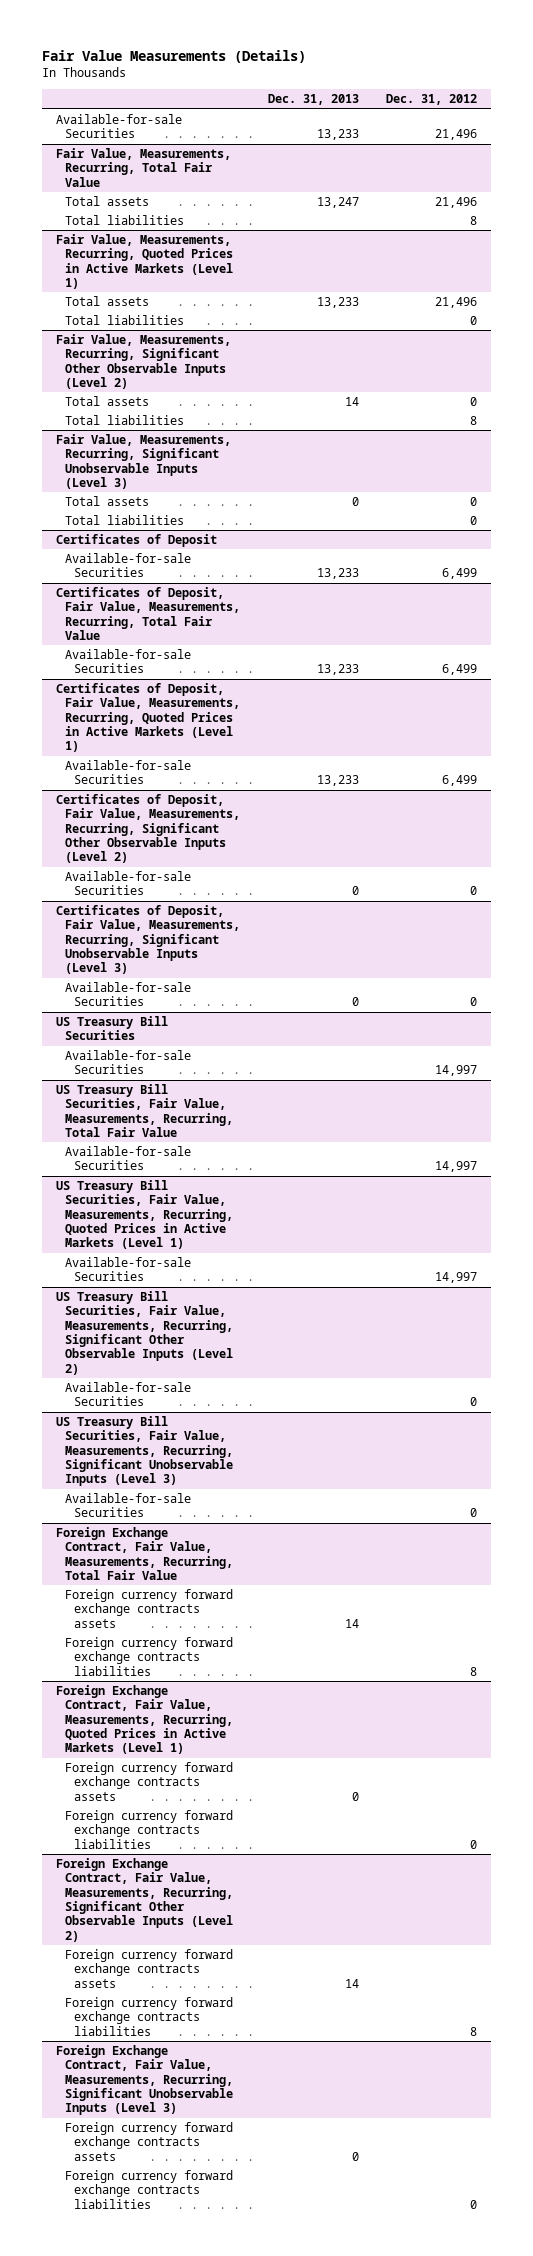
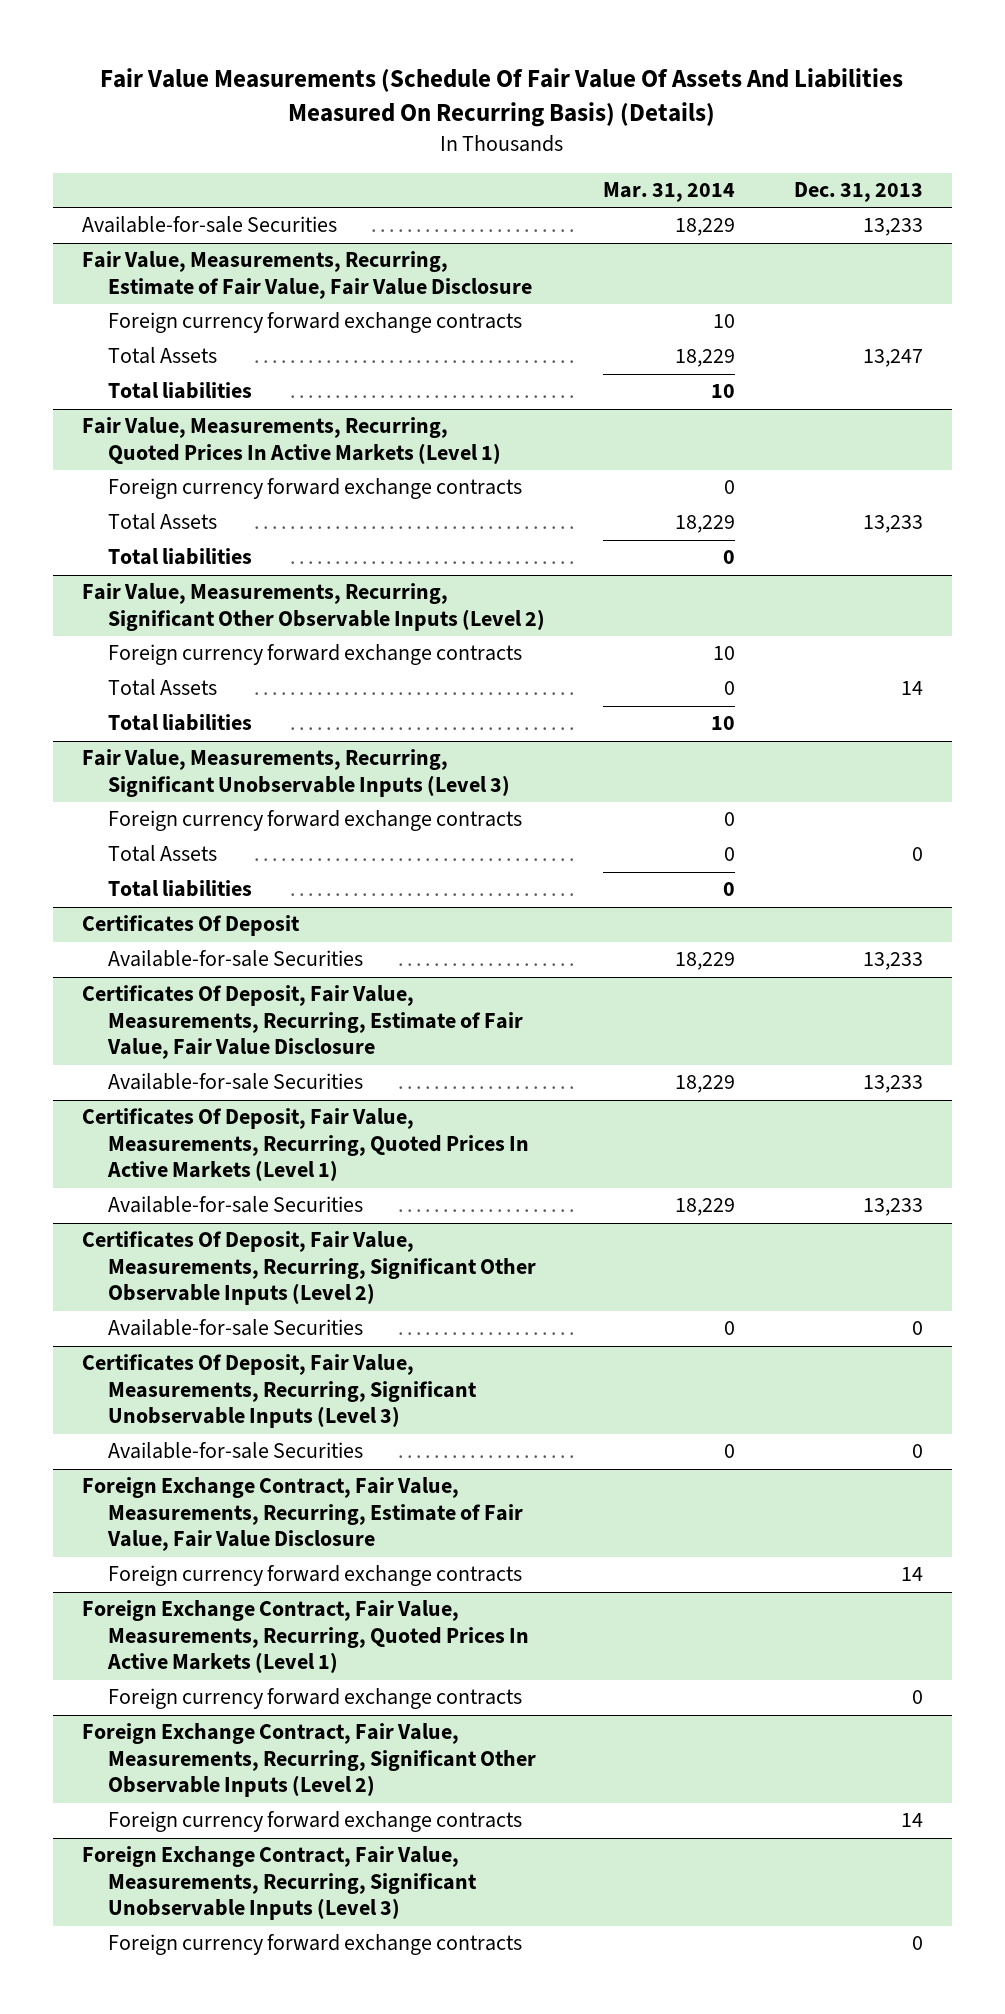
[41,49,306,63] Fair Value Measurements (Details) -> [100,67,904,127] Fair Value Measurements (Schedule Of Fair Value Of Assets And Liabilities Measured On Recurring Basis) (Details)
[386,94,478,106] Dec. 31, 2012 -> none
none -> [603,181,736,202] Mar. 31, 2014
[55,148,231,187] Fair Value, Measurements, Recurring, Total Fair Value -> [81,251,533,299] Fair Value, Measurements, Recurring, Estimate of Fair Value, Fair Value Disclosure
none -> [108,312,523,334] Foreign currency forward exchange contracts
[64,196,149,207] Total assets -> [108,347,218,365] Total Assets
[55,234,233,289] Fair Value, Measurements, Recurring, Quoted Prices in Active Markets (Level 1) -> [81,417,502,464] Fair Value, Measurements, Recurring, Quoted Prices In Active Markets (Level 1)
none -> [108,478,523,500] Foreign currency forward exchange contracts
[64,296,149,307] Total assets -> [108,513,218,531] Total Assets
none -> [108,644,523,666] Foreign currency forward exchange contracts
[64,396,149,407] Total assets -> [108,679,218,697] Total Assets
none -> [108,810,523,832] Foreign currency forward exchange contracts
[64,496,149,507] Total assets -> [108,845,218,863] Total Assets
[55,534,217,548] Certificates of Deposit -> [81,915,300,937] Certificates Of Deposit
[55,587,240,640] Certificates of Deposit, Fair Value, Measurements, Recurring, Total Fair Value -> [81,985,524,1060] Certificates Of Deposit, Fair Value, Measurements, Recurring, Estimate of Fair Value, Fair Value Disclosure
[55,683,240,753] Certificates of Deposit, Fair Value, Measurements, Recurring, Quoted Prices in Active Markets (Level 1) -> [81,1108,530,1182] Certificates Of Deposit, Fair Value, Measurements, Recurring, Quoted Prices In Active Markets (Level 1)
[55,794,240,864] Certificates of Deposit, Fair Value, Measurements, Recurring, Significant Other Observable Inputs (Level 2) -> [81,1231,537,1306] Certificates Of Deposit, Fair Value, Measurements, Recurring, Significant Other Observable Inputs (Level 2)
[55,905,240,975] Certificates of Deposit, Fair Value, Measurements, Recurring, Significant Unobservable Inputs (Level 3) -> [81,1354,478,1429] Certificates Of Deposit, Fair Value, Measurements, Recurring, Significant Unobservable Inputs (Level 3)
[55,1016,168,1041] US Treasury Bill Securities -> none
[64,1050,191,1075] Available-for-sale Securities -> none
[55,1084,233,1137] US Treasury Bill Securities, Fair Value, Measurements, Recurring, Total Fair Value -> none
[64,1146,191,1171] Available-for-sale Securities -> none
[55,1180,233,1250] US Treasury Bill Securities, Fair Value, Measurements, Recurring, Quoted Prices in Active Markets (Level 1) -> none
[64,1257,191,1282] Available-for-sale Securities -> none
[55,1291,233,1375] US Treasury Bill Securities, Fair Value, Measurements, Recurring, Significant Other Observable Inputs (Level 2) -> none
[64,1382,191,1407] Available-for-sale Securities -> none
[55,1416,233,1487] US Treasury Bill Securities, Fair Value, Measurements, Recurring, Significant Unobservable Inputs (Level 3) -> none
[64,1493,191,1518] Available-for-sale Securities -> none
[64,1637,233,1676] Foreign currency forward exchange contracts liabilities -> none
[64,1810,233,1849] Foreign currency forward exchange contracts liabilities -> none
[55,1527,233,1580] Foreign Exchange Contract, Fair Value, Measurements, Recurring, Total Fair Value -> [81,1477,524,1552] Foreign Exchange Contract, Fair Value, Measurements, Recurring, Estimate of Fair Value, Fair Value Disclosure
[64,1589,233,1628] Foreign currency forward exchange contracts assets -> [108,1565,523,1587] Foreign currency forward exchange contracts
[55,1685,233,1755] Foreign Exchange Contract, Fair Value, Measurements, Recurring, Quoted Prices in Active Markets (Level 1) -> [81,1600,530,1674] Foreign Exchange Contract, Fair Value, Measurements, Recurring, Quoted Prices In Active Markets (Level 1)
[64,1762,233,1801] Foreign currency forward exchange contracts assets -> [108,1688,523,1710] Foreign currency forward exchange contracts
[64,1997,233,2036] Foreign currency forward exchange contracts liabilities -> none
[64,1949,233,1988] Foreign currency forward exchange contracts assets -> [108,1811,523,1833] Foreign currency forward exchange contracts
[64,2170,233,2209] Foreign currency forward exchange contracts liabilities -> none
[64,2122,233,2161] Foreign currency forward exchange contracts assets -> [108,1934,523,1956] Foreign currency forward exchange contracts

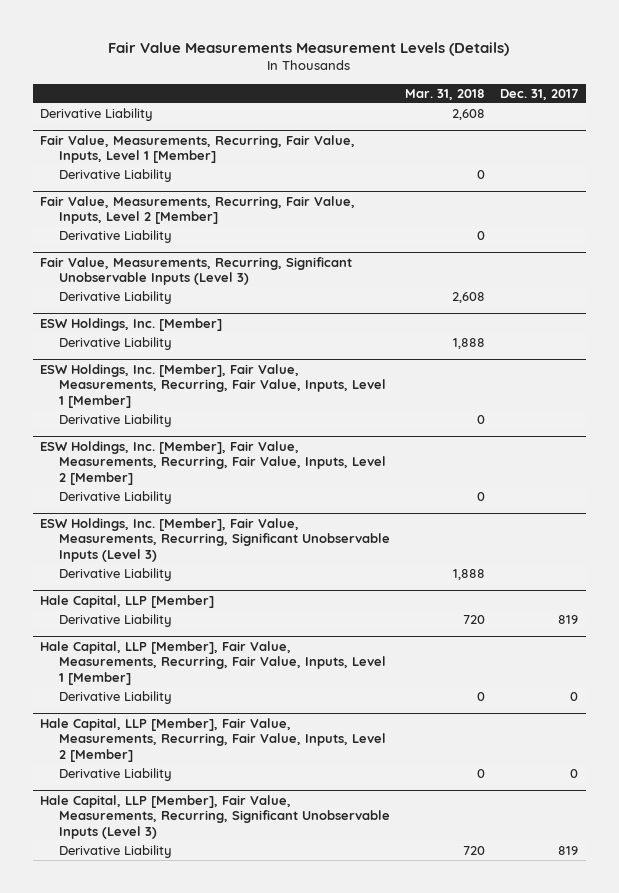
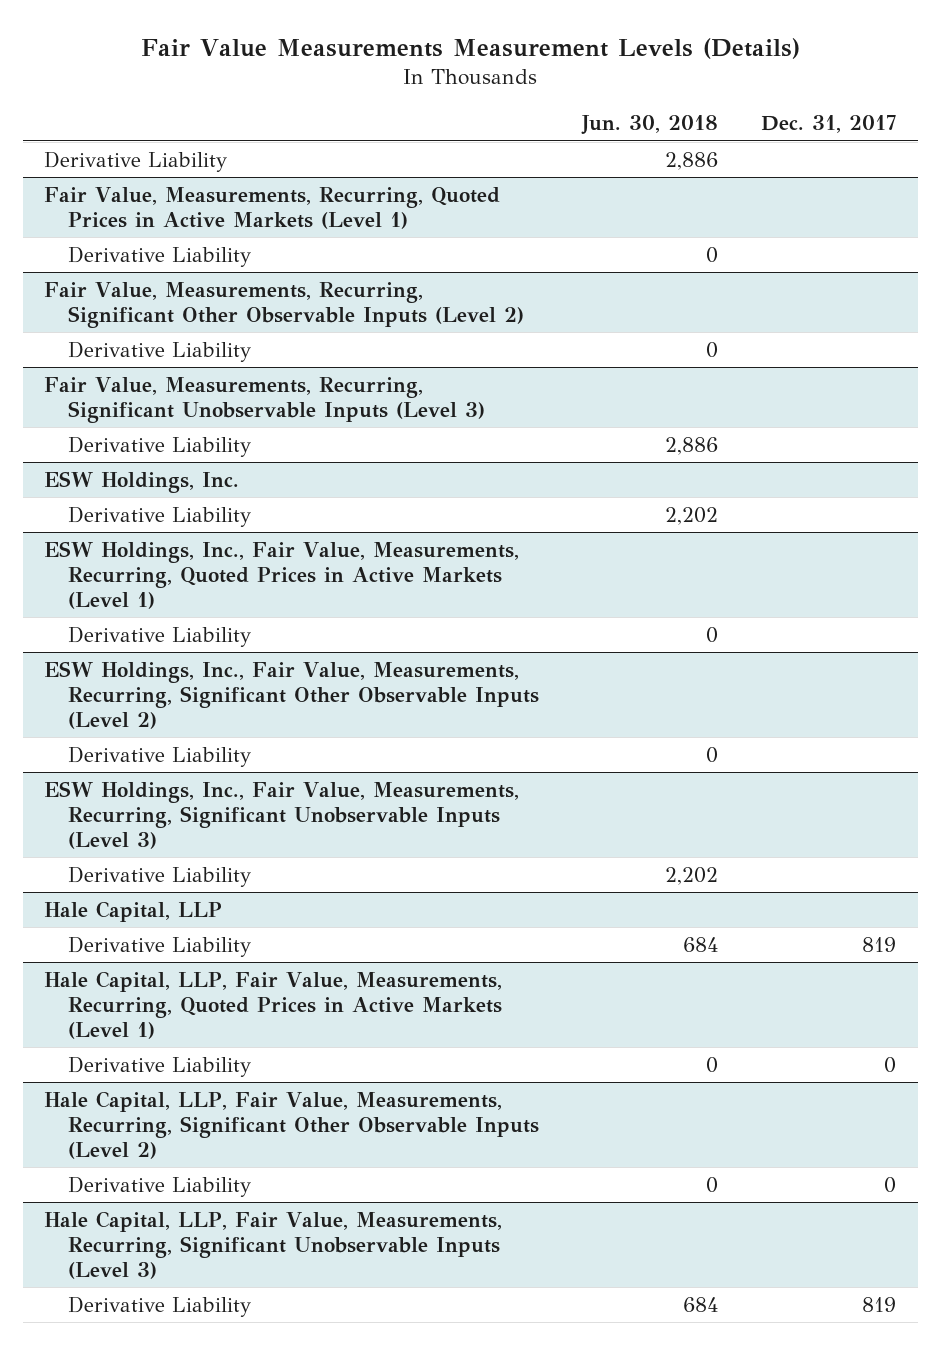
[405,88,486,100] Mar. 31, 2018 -> none
none -> [581,115,719,136] Jun. 30, 2018
[40,134,356,164] Fair Value, Measurements, Recurring, Fair Value, Inputs, Level 1 [Member] -> [44,186,501,229] Fair Value, Measurements, Recurring, Quoted Prices in Active Markets (Level 1)
[40,195,356,225] Fair Value, Measurements, Recurring, Fair Value, Inputs, Level 2 [Member] -> [44,281,525,328] Fair Value, Measurements, Recurring, Significant Other Observable Inputs (Level 2)
[40,317,223,331] ESW Holdings, Inc. [Member] -> [44,470,240,493] ESW Holdings, Inc.
[40,363,387,408] ESW Holdings, Inc. [Member], Fair Value, Measurements, Recurring, Fair Value, Inputs, Level 1 [Member] -> [44,540,520,609] ESW Holdings, Inc., Fair Value, Measurements, Recurring, Quoted Prices in Active Markets (Level 1)
[40,440,387,485] ESW Holdings, Inc. [Member], Fair Value, Measurements, Recurring, Fair Value, Inputs, Level 2 [Member] -> [44,660,540,729] ESW Holdings, Inc., Fair Value, Measurements, Recurring, Significant Other Observable Inputs (Level 2)
[40,517,391,562] ESW Holdings, Inc. [Member], Fair Value, Measurements, Recurring, Significant Unobservable Inputs (Level 3) -> [44,780,520,849] ESW Holdings, Inc., Fair Value, Measurements, Recurring, Significant Unobservable Inputs (Level 3)
[40,594,215,608] Hale Capital, LLP [Member] -> [44,900,223,922] Hale Capital, LLP
[40,640,387,685] Hale Capital, LLP [Member], Fair Value, Measurements, Recurring, Fair Value, Inputs, Level 1 [Member] -> [44,970,503,1039] Hale Capital, LLP, Fair Value, Measurements, Recurring, Quoted Prices in Active Markets (Level 1)
[40,717,387,762] Hale Capital, LLP [Member], Fair Value, Measurements, Recurring, Fair Value, Inputs, Level 2 [Member] -> [44,1090,540,1159] Hale Capital, LLP, Fair Value, Measurements, Recurring, Significant Other Observable Inputs (Level 2)
[40,794,391,839] Hale Capital, LLP [Member], Fair Value, Measurements, Recurring, Significant Unobservable Inputs (Level 3) -> [44,1210,503,1279] Hale Capital, LLP, Fair Value, Measurements, Recurring, Significant Unobservable Inputs (Level 3)

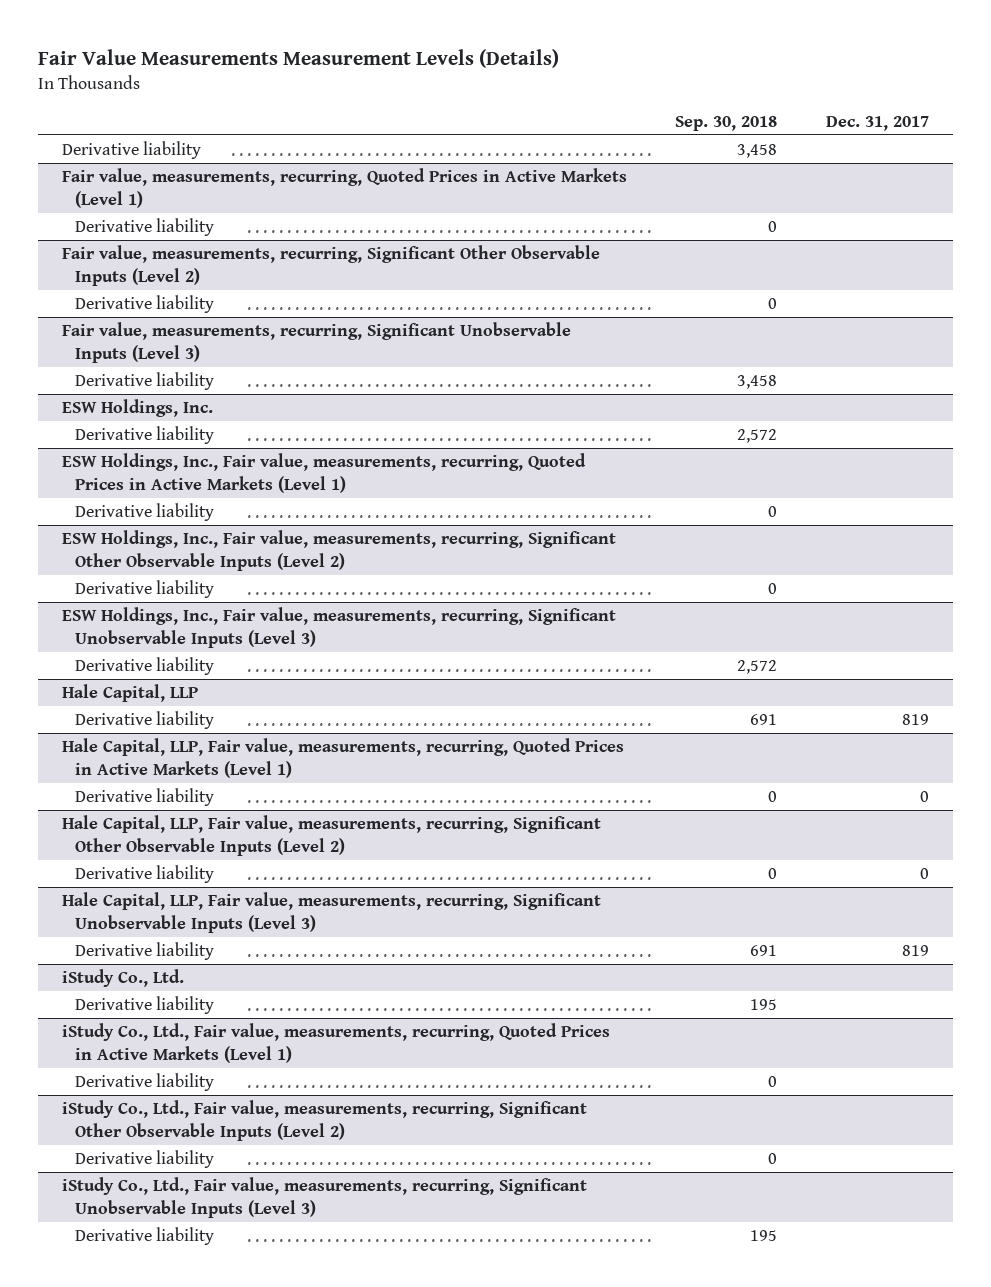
[581,115,719,136] Jun. 30, 2018 -> none
none -> [675,115,778,131] Sep. 30, 2018
[44,150,228,172] Derivative Liability -> [61,141,201,160] Derivative liability
[44,186,501,229] Fair Value, Measurements, Recurring, Quoted Prices in Active Markets (Level 1) -> [61,168,627,208] Fair value, measurements, recurring, Quoted Prices in Active Markets (Level 1)
[68,245,252,267] Derivative Liability -> [74,218,214,237] Derivative liability
[44,281,525,328] Fair Value, Measurements, Recurring, Significant Other Observable Inputs (Level 2) -> [61,245,600,286] Fair value, measurements, recurring, Significant Other Observable Inputs (Level 2)
[68,340,252,362] Derivative Liability -> [74,295,214,314] Derivative liability
[44,376,486,423] Fair Value, Measurements, Recurring, Significant Unobservable Inputs (Level 3) -> [61,322,571,363] Fair value, measurements, recurring, Significant Unobservable Inputs (Level 3)
[68,435,252,457] Derivative Liability -> [74,372,214,391] Derivative liability
[68,505,252,527] Derivative Liability -> [74,426,214,445] Derivative liability
[44,540,520,609] ESW Holdings, Inc., Fair Value, Measurements, Recurring, Quoted Prices in Active Markets (Level 1) -> [61,453,586,493] ESW Holdings, Inc., Fair value, measurements, recurring, Quoted Prices in Active Markets (Level 1)
[68,625,252,647] Derivative Liability -> [74,503,214,522] Derivative liability
[44,660,540,729] ESW Holdings, Inc., Fair Value, Measurements, Recurring, Significant Other Observable Inputs (Level 2) -> [61,530,616,571] ESW Holdings, Inc., Fair value, measurements, recurring, Significant Other Observable Inputs (Level 2)
[68,745,252,767] Derivative Liability -> [74,580,214,599] Derivative liability
[44,780,520,849] ESW Holdings, Inc., Fair Value, Measurements, Recurring, Significant Unobservable Inputs (Level 3) -> [61,607,616,648] ESW Holdings, Inc., Fair value, measurements, recurring, Significant Unobservable Inputs (Level 3)
[68,865,252,887] Derivative Liability -> [74,657,214,676] Derivative liability
[68,935,252,957] Derivative Liability -> [74,711,214,730] Derivative liability
[44,970,503,1039] Hale Capital, LLP, Fair Value, Measurements, Recurring, Quoted Prices in Active Markets (Level 1) -> [61,738,624,778] Hale Capital, LLP, Fair value, measurements, recurring, Quoted Prices in Active Markets (Level 1)
[68,1055,252,1077] Derivative Liability -> [74,788,214,807] Derivative liability
[44,1090,540,1159] Hale Capital, LLP, Fair Value, Measurements, Recurring, Significant Other Observable Inputs (Level 2) -> [61,815,601,856] Hale Capital, LLP, Fair value, measurements, recurring, Significant Other Observable Inputs (Level 2)
[68,1175,252,1197] Derivative Liability -> [74,865,214,884] Derivative liability
[44,1210,503,1279] Hale Capital, LLP, Fair Value, Measurements, Recurring, Significant Unobservable Inputs (Level 3) -> [61,892,601,933] Hale Capital, LLP, Fair value, measurements, recurring, Significant Unobservable Inputs (Level 3)
[68,1295,252,1317] Derivative Liability -> [74,942,214,961] Derivative liability
none -> [61,969,184,988] iStudy Co., Ltd.
none -> [74,996,214,1015] Derivative liability
none -> [61,1023,610,1063] iStudy Co., Ltd., Fair value, measurements, recurring, Quoted Prices in Active Markets (Level 1)
none -> [74,1073,214,1092] Derivative liability
none -> [61,1100,587,1141] iStudy Co., Ltd., Fair value, measurements, recurring, Significant Other Observable Inputs (Level 2)
none -> [74,1150,214,1169] Derivative liability
none -> [61,1177,587,1218] iStudy Co., Ltd., Fair value, measurements, recurring, Significant Unobservable Inputs (Level 3)
none -> [74,1227,214,1246] Derivative liability

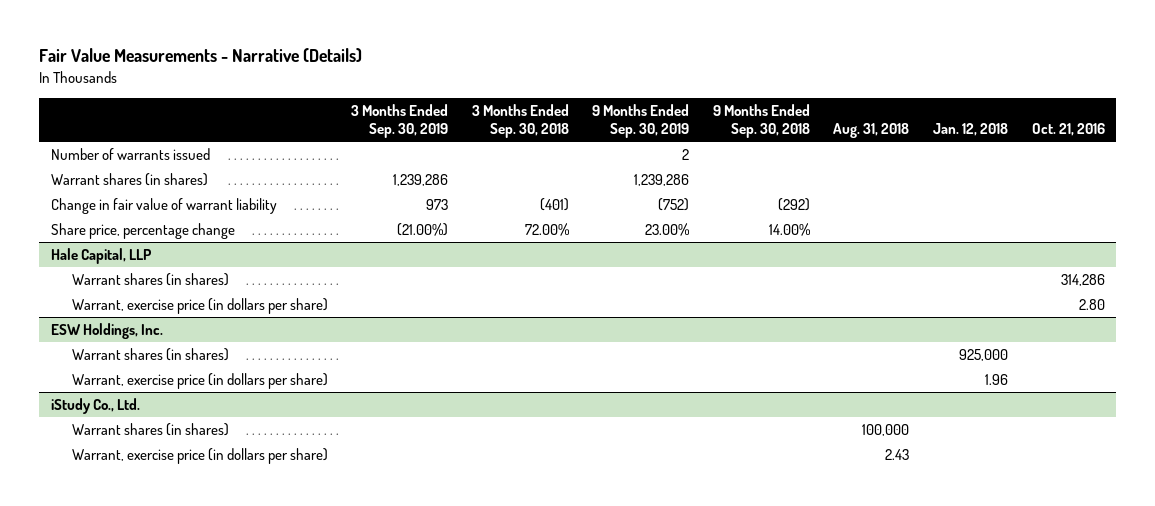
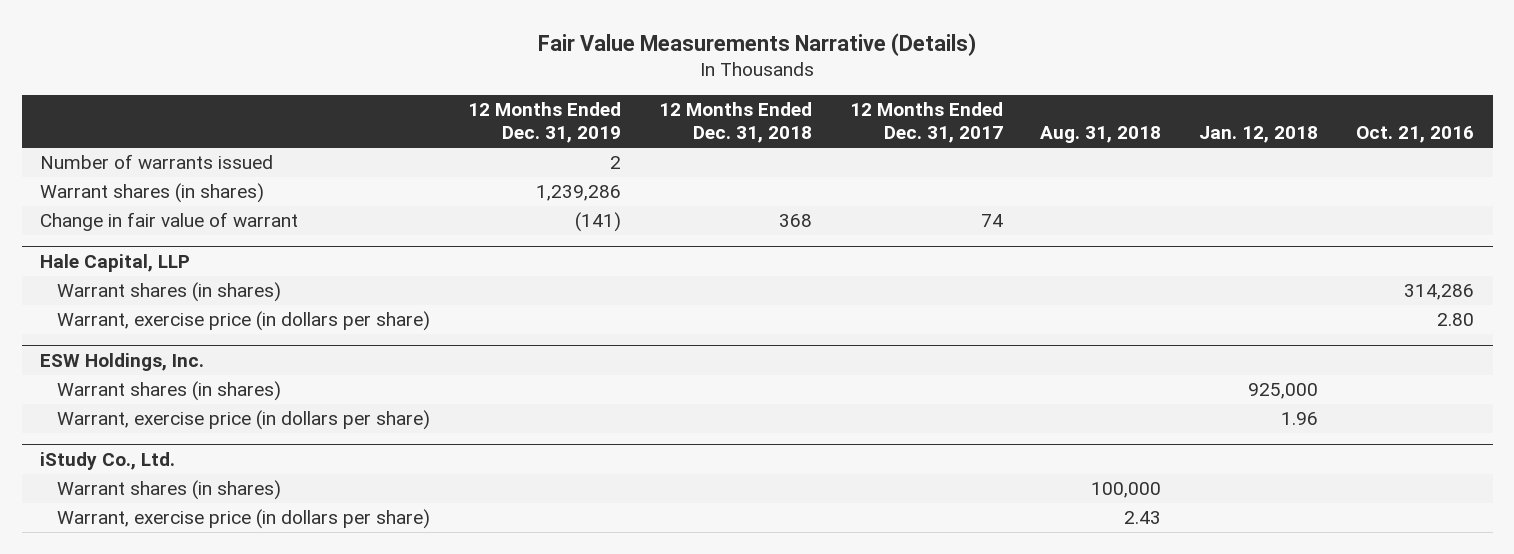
[38,48,362,63] Fair Value Measurements - Narrative (Details) -> [538,32,977,56] Fair Value Measurements Narrative (Details)
[351,103,449,138] 3 Months Ended Sep. 30, 2019 -> none
[471,103,569,138] 3 Months Ended Sep. 30, 2018 -> none
[592,103,690,138] 9 Months Ended Sep. 30, 2019 -> none
[712,103,810,138] 9 Months Ended Sep. 30, 2018 -> none
none -> [468,102,622,144] 12 Months Ended Dec. 31, 2019
none -> [658,102,812,144] 12 Months Ended Dec. 31, 2018
none -> [849,102,1003,144] 12 Months Ended Dec. 31, 2017
[50,223,235,240] Share price, percentage change -> none
[50,198,277,215] Change in fair value of warrant liability -> [40,212,299,232] Change in fair value of warrant

